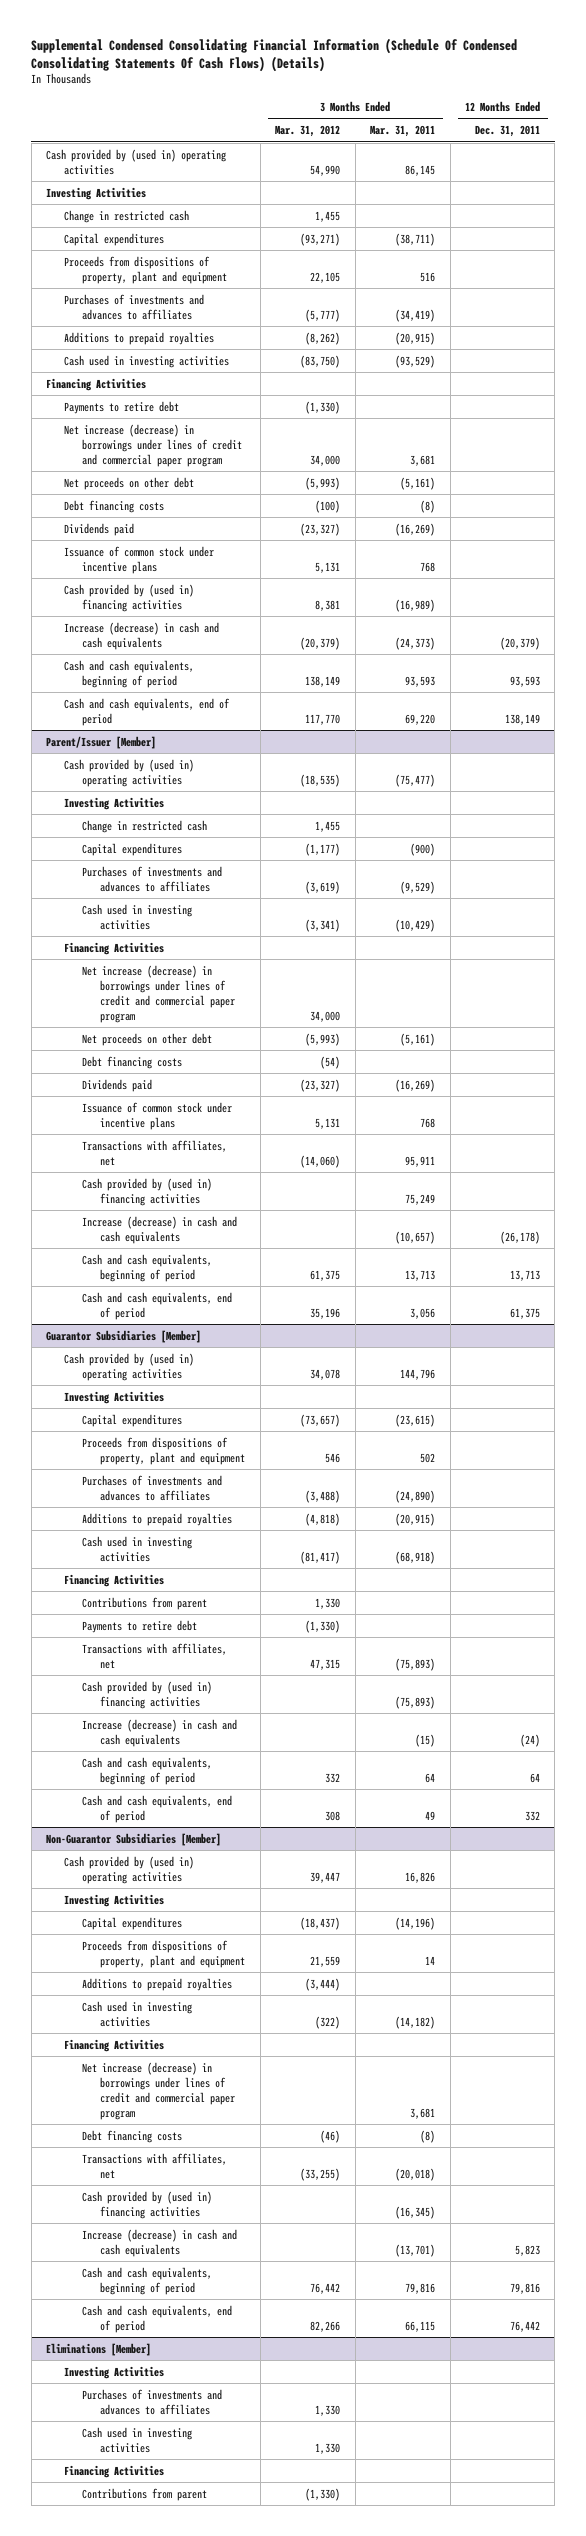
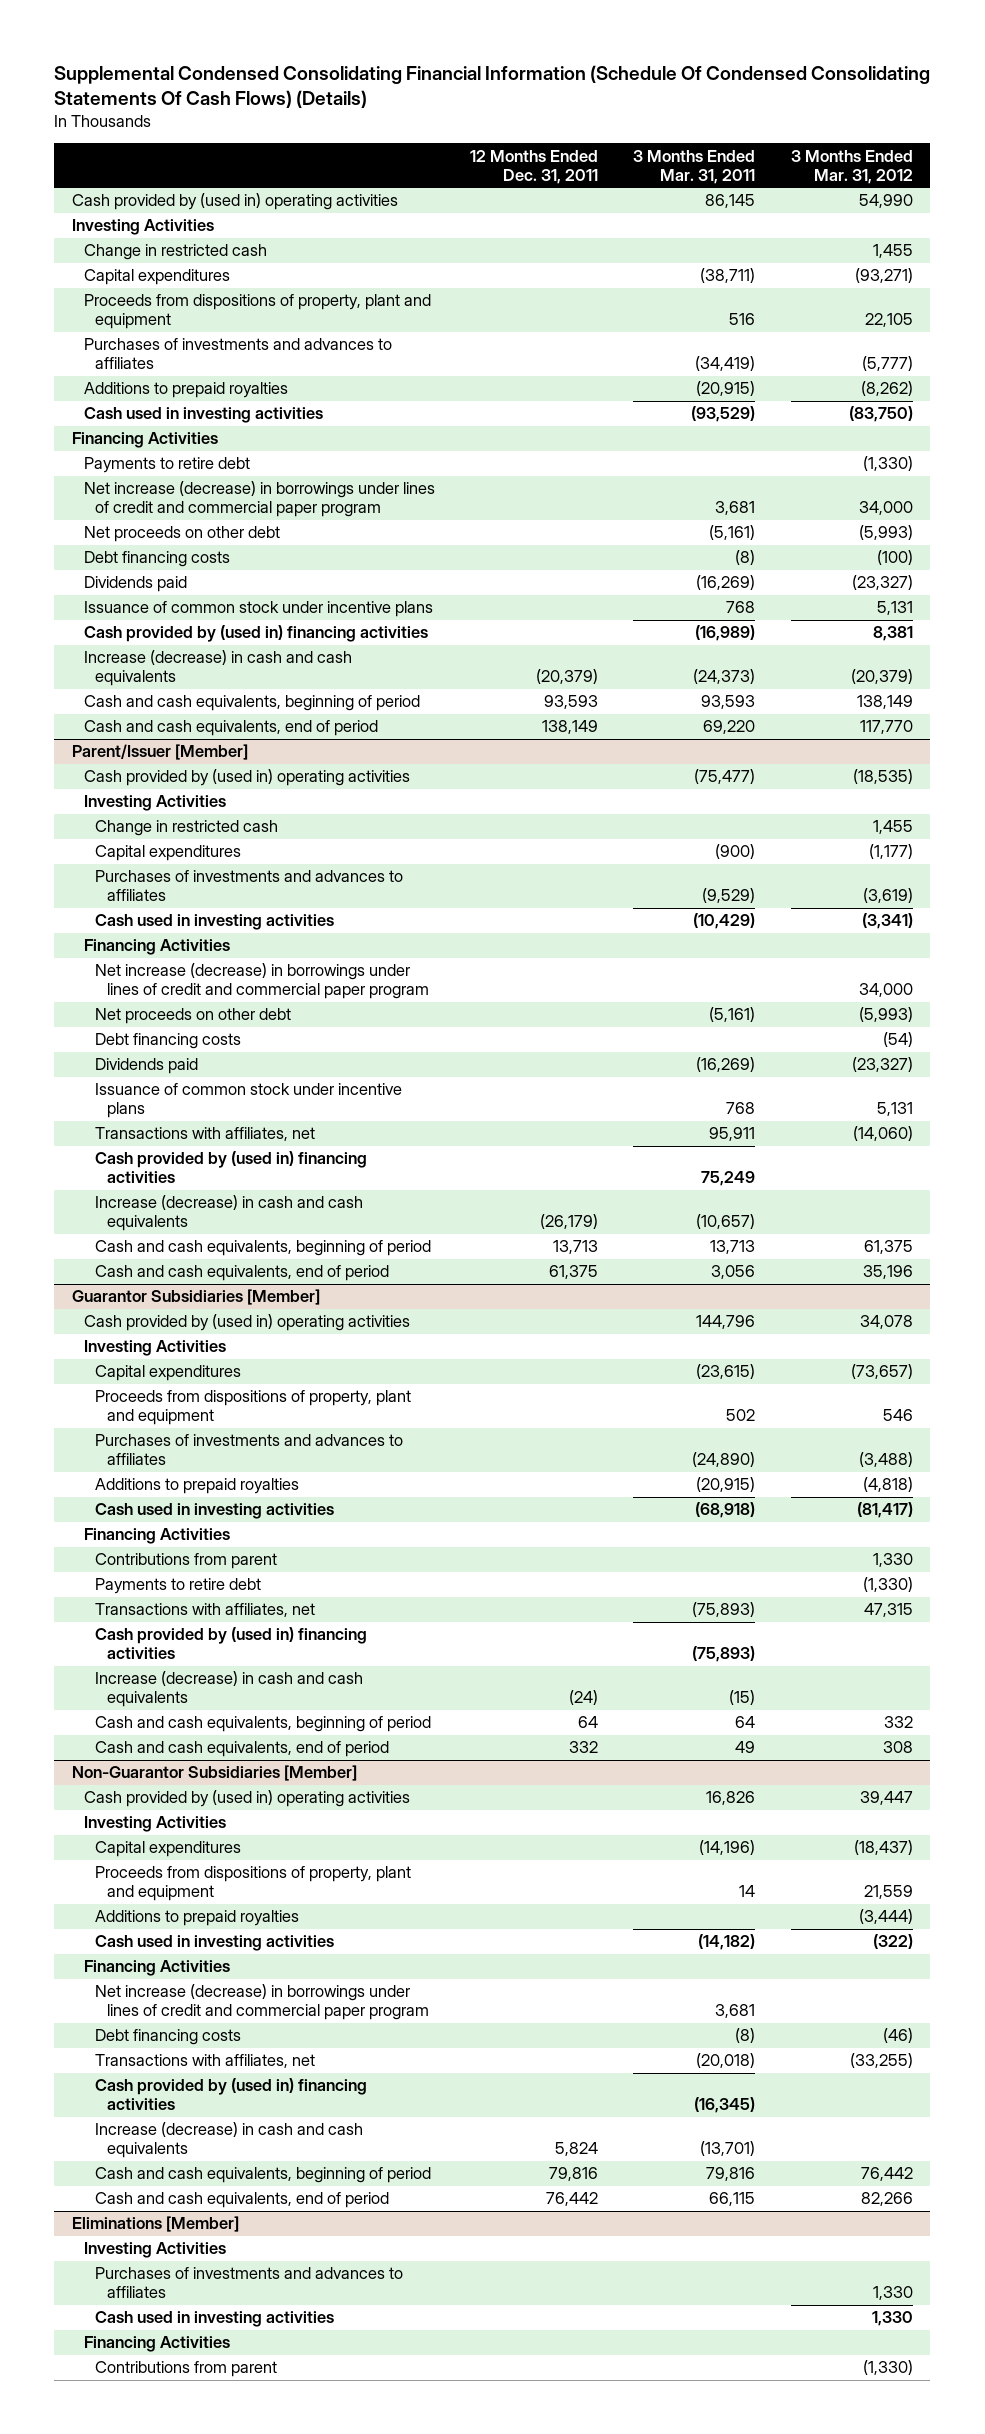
[500,1230,541,1244] (26,178) -> [539,1214,598,1230] (26,179)
[515,2244,541,2256] 5,823 -> [554,2142,598,2157] 5,824

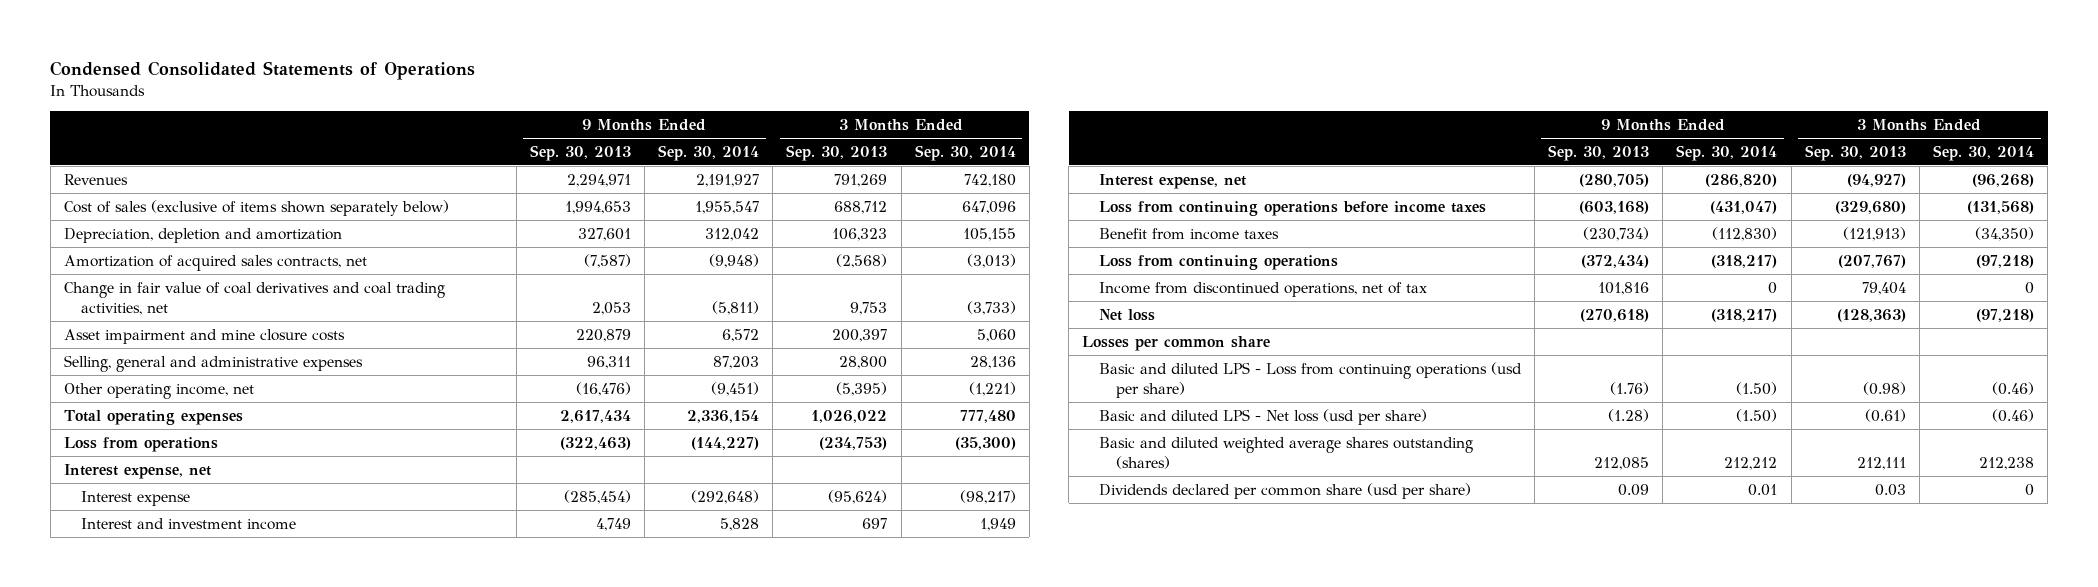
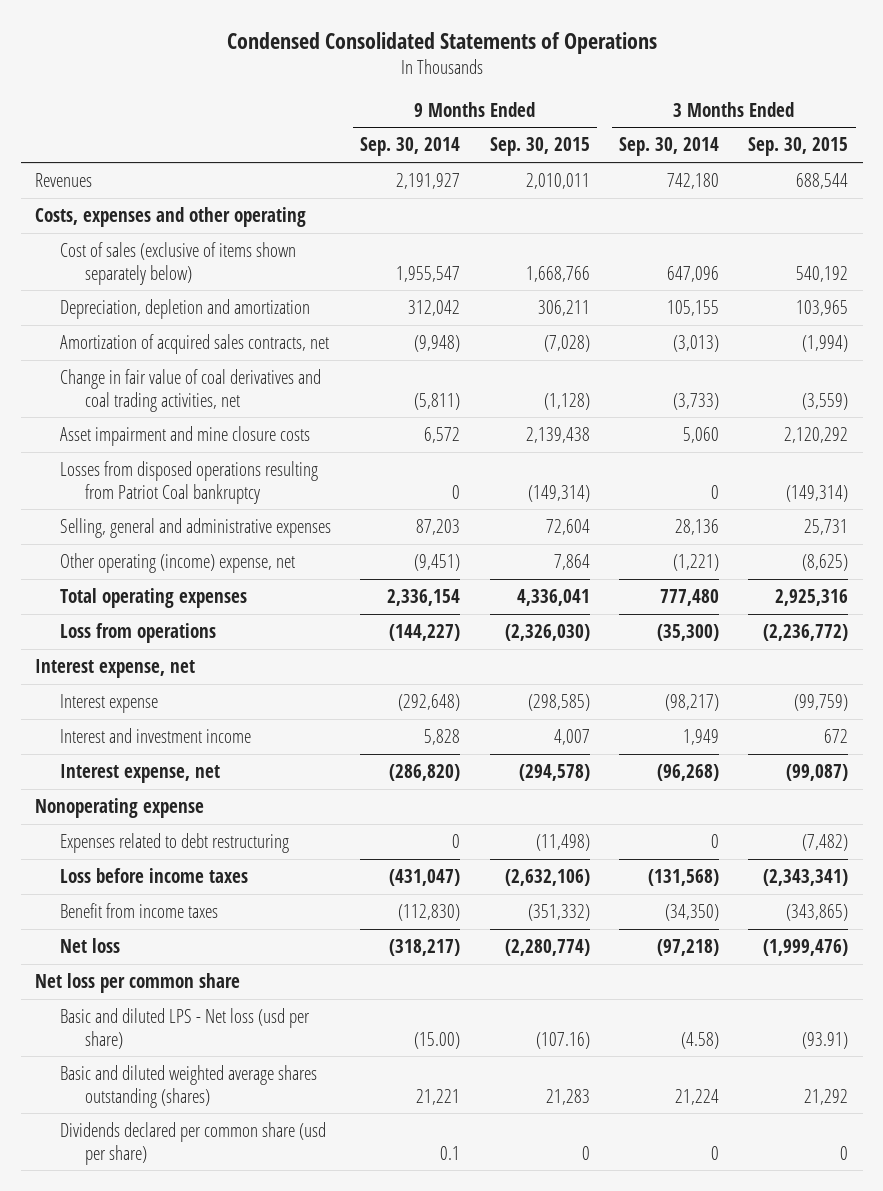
[529,144,631,161] Sep. 30, 2013 -> none
[786,144,888,161] Sep. 30, 2013 -> none
none -> [489,137,590,157] Sep. 30, 2015
none -> [748,137,849,157] Sep. 30, 2015
none -> [35,206,307,227] Costs, expenses and other operating
none -> [60,460,319,504] Losses from disposed operations resulting from Patriot Coal bankruptcy
[63,382,254,399] Other operating income, net -> [60,552,296,573] Other operating (income) expense, net
none -> [35,797,205,818] Nonoperating expense
none -> [60,832,290,853] Expenses related to debt restructuring
[1098,200,1486,216] Loss from continuing operations before income taxes -> [60,867,249,883] Loss before income taxes
[1098,254,1338,270] Loss from continuing operations -> none
[1098,281,1427,297] Income from discontinued operations, net of tax -> none
[1098,361,1522,399] Basic and diluted LPS - Loss from continuing operations (usd per share) -> none
[1082,335,1271,351] Losses per common share -> [35,972,241,993] Net loss per common share
[1736,408,1778,422] (1.50) -> [414,1031,461,1049] (15.00)
[1991,408,2034,422] (0.46) -> [680,1031,719,1049] (4.58)
[1724,457,1778,471] 212,212 -> [416,1088,461,1105] 21,221
[1978,457,2034,471] 212,238 -> [674,1088,719,1105] 21,224
[1748,483,1778,496] 0.01 -> [440,1145,461,1160] 0.1

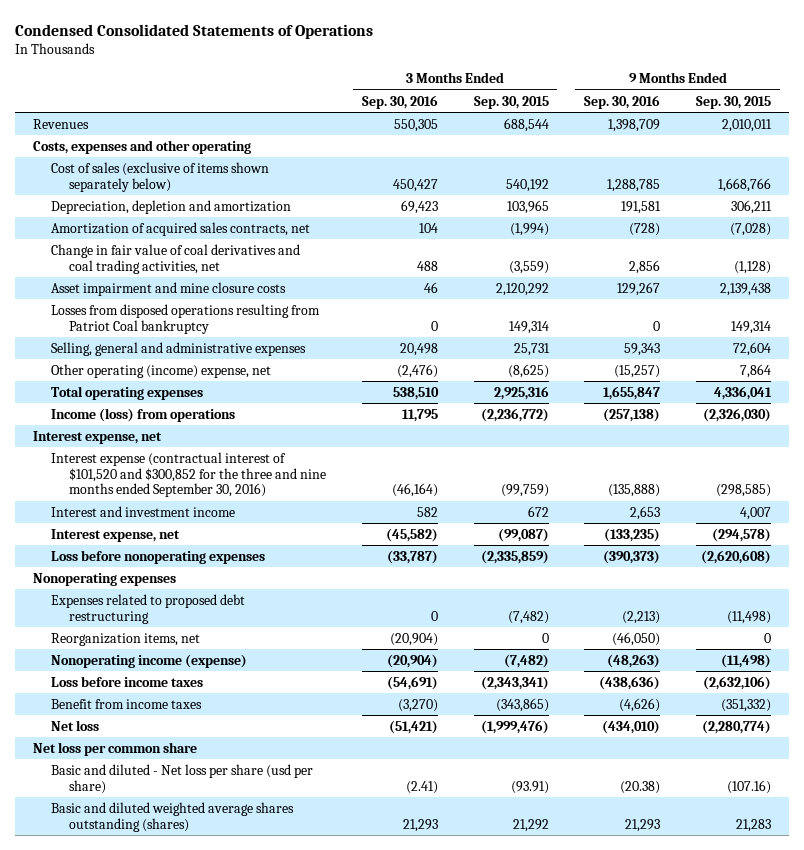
[360,137,461,157] Sep. 30, 2014 -> none
[618,137,719,157] Sep. 30, 2014 -> none
none -> [361,94,438,109] Sep. 30, 2016
none -> [584,94,661,109] Sep. 30, 2016
[527,484,590,502] (149,314) -> [731,320,772,334] 149,314
[786,484,849,502] (149,314) -> [508,320,549,334] 149,314
[60,622,217,643] Loss from operations -> [50,407,235,422] Income (loss) from operations
[60,693,159,713] Interest expense -> [50,451,327,498] Interest expense (contractual interest of $101,520 and $300,852 for the three and nine months ended September 30, 2016)
none -> [50,549,265,564] Loss before nonoperating expenses
[35,797,205,818] Nonoperating expense -> [32,572,176,586] Nonoperating expenses
[60,832,290,853] Expenses related to debt restructuring -> [50,593,245,624] Expenses related to proposed debt restructuring
none -> [50,632,200,646] Reorganization items, net
none -> [50,653,247,668] Nonoperating income (expense)
[60,1007,311,1049] Basic and diluted LPS - Net loss (usd per share) -> [50,763,313,794] Basic and diluted - Net loss per share (usd per share)
[60,1121,327,1165] Dividends declared per common share (usd per share) -> none

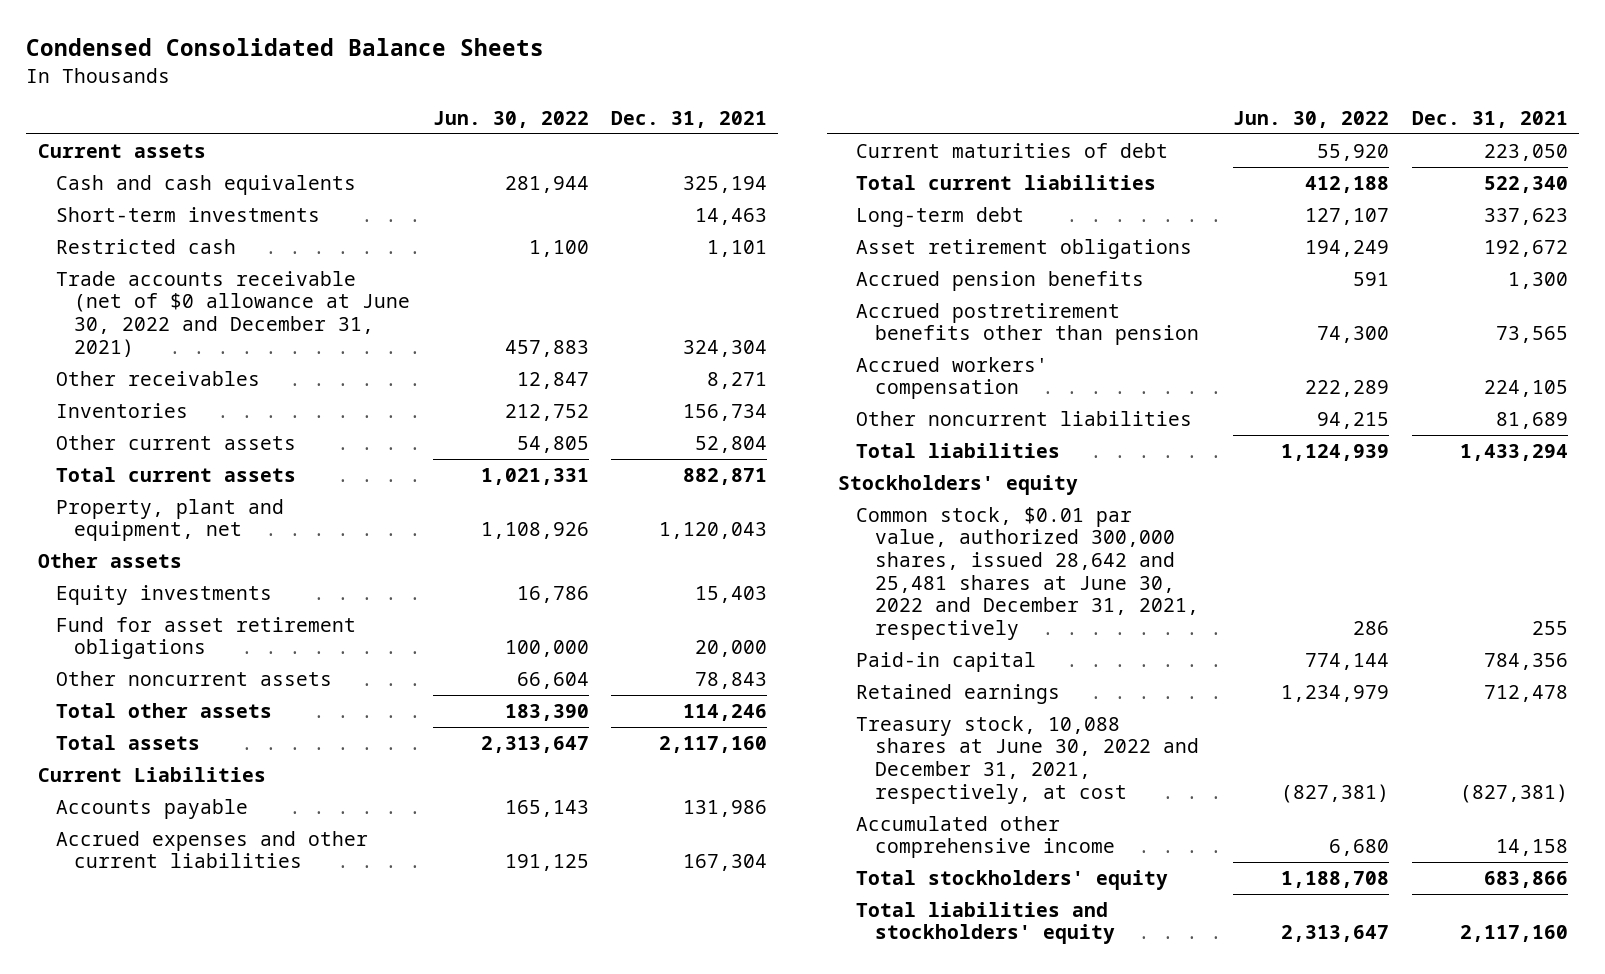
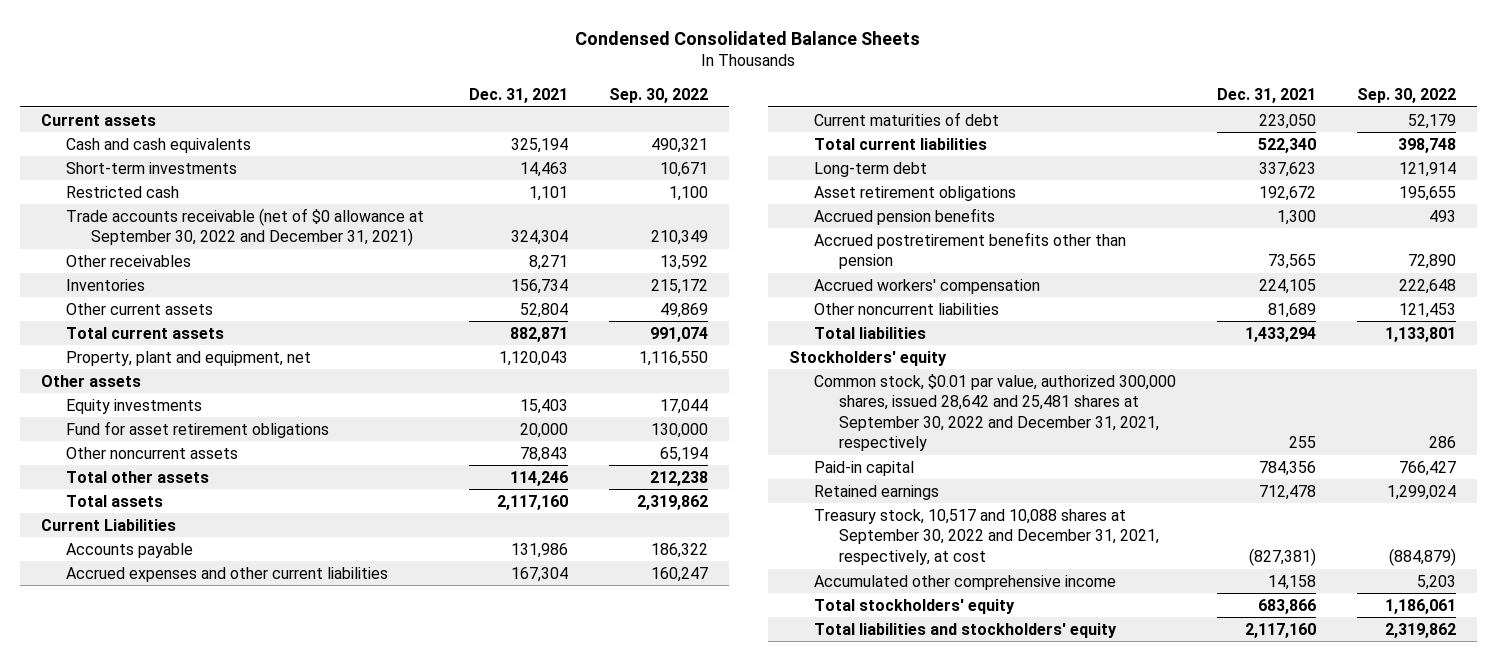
[432,111,589,129] Jun. 30, 2022 -> none
none -> [609,88,709,104] Sep. 30, 2022
[55,270,410,357] Trade accounts receivable (net of $0 allowance at June 30, 2022 and December 31, 2021) -> [65,207,424,247] Trade accounts receivable (net of $0 allowance at September 30, 2022 and December 31, 2021)
[856,506,1199,641] Common stock, $0.01 par value, authorized 300,000 shares, issued 28,642 and 25,481 shares at June 30, 2022 and December 31, 2021, respectively -> [813,373,1176,452] Common stock, $0.01 par value, authorized 300,000 shares, issued 28,642 and 25,481 shares at September 30, 2022 and December 31, 2021, respectively
[856,715,1199,804] Treasury stock, 10,088 shares at June 30, 2022 and December 31, 2021, respectively, at cost -> [813,508,1159,565] Treasury stock, 10,517 and 10,088 shares at September 30, 2022 and December 31, 2021, respectively, at cost

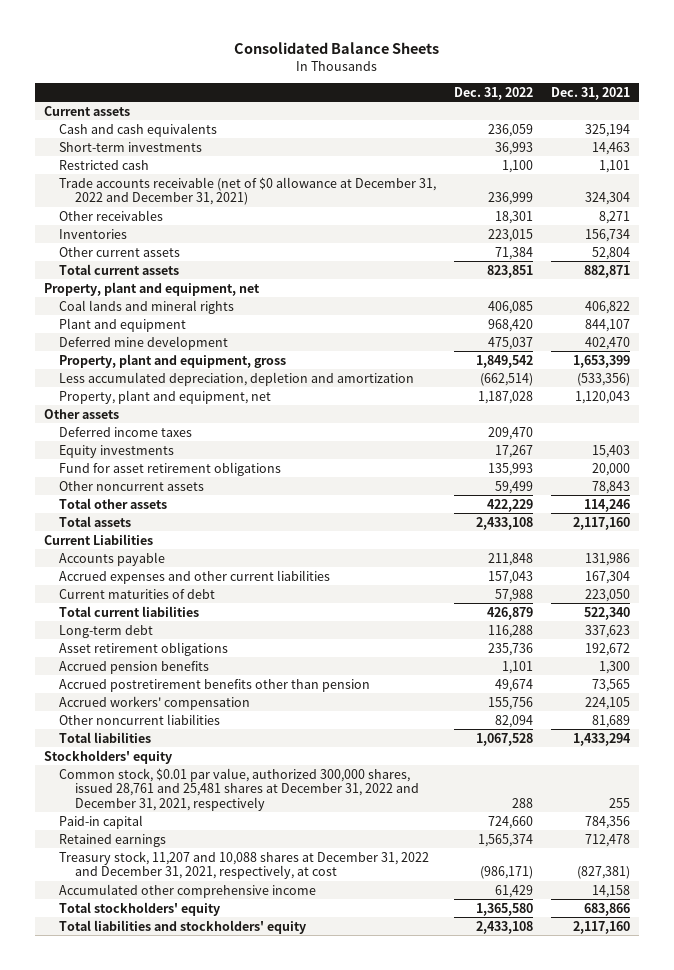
[575,30,921,45] Condensed Consolidated Balance Sheets -> [233,41,439,54] Consolidated Balance Sheets
[609,88,709,104] Sep. 30, 2022 -> none
none -> [454,86,534,100] Dec. 31, 2022
[65,207,424,247] Trade accounts receivable (net of $0 allowance at September 30, 2022 and December 31, 2021) -> [59,176,437,206] Trade accounts receivable (net of $0 allowance at December 31, 2022 and December 31, 2021)
none -> [43,281,260,296] Property, plant and equipment, net
none -> [59,299,235,314] Coal lands and mineral rights
none -> [59,317,187,332] Plant and equipment
none -> [59,335,229,350] Deferred mine development
none -> [59,353,287,368] Property, plant and equipment, gross
none -> [59,371,415,386] Less accumulated depreciation, depletion and amortization
none -> [59,426,193,437] Deferred income taxes
[813,373,1176,452] Common stock, $0.01 par value, authorized 300,000 shares, issued 28,642 and 25,481 shares at September 30, 2022 and December 31, 2021, respectively -> [59,767,420,811] Common stock, $0.01 par value, authorized 300,000 shares, issued 28,761 and 25,481 shares at December 31, 2022 and December 31, 2021, respectively
[813,508,1159,565] Treasury stock, 10,517 and 10,088 shares at September 30, 2022 and December 31, 2021, respectively, at cost -> [59,850,430,880] Treasury stock, 11,207 and 10,088 shares at December 31, 2022 and December 31, 2021, respectively, at cost

